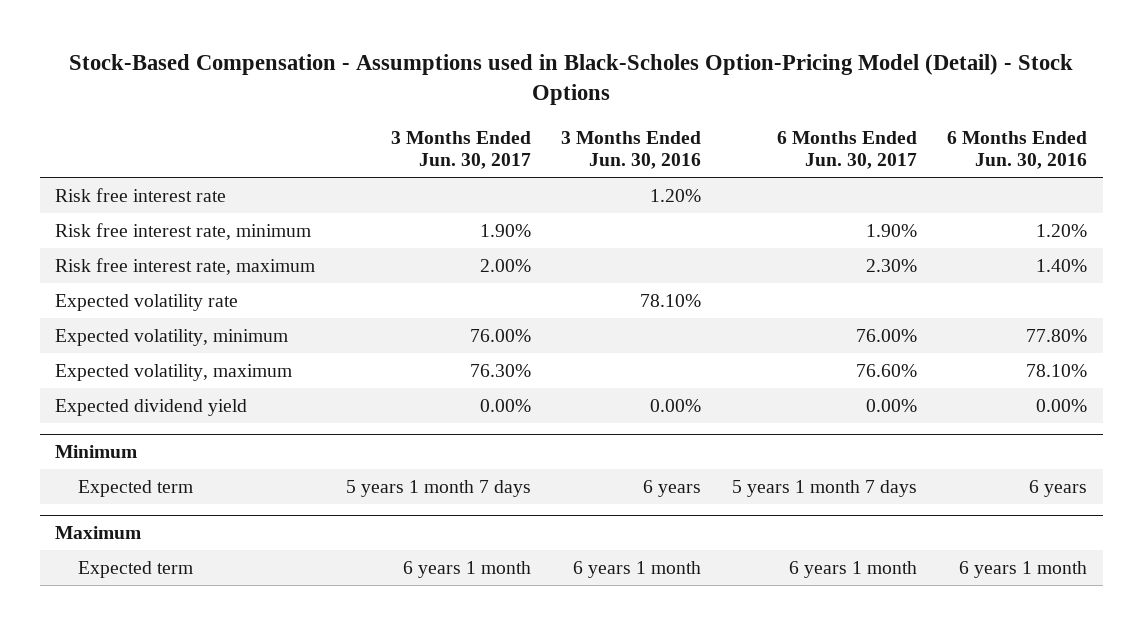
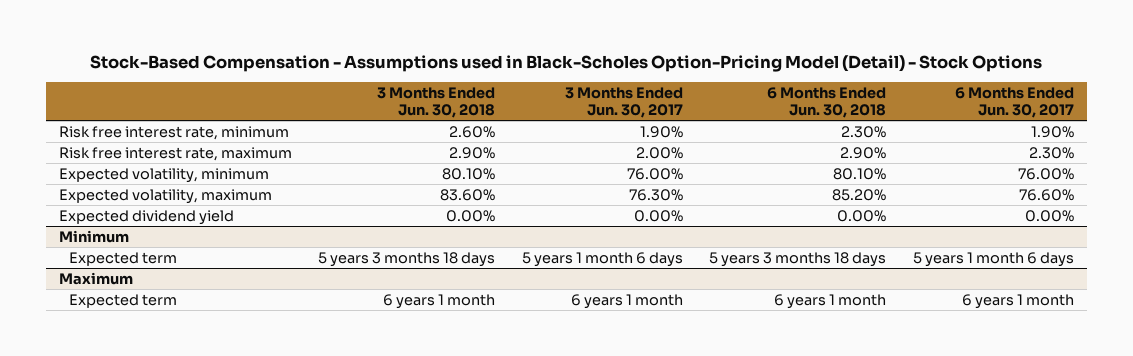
[561,130,702,170] 3 Months Ended Jun. 30, 2016 -> none
[947,130,1088,170] 6 Months Ended Jun. 30, 2016 -> none
none -> [377,87,496,118] 3 Months Ended Jun. 30, 2018
none -> [767,87,887,118] 6 Months Ended Jun. 30, 2018
[55,187,227,202] Risk free interest rate -> none
[55,293,239,311] Expected volatility rate -> none
[345,479,531,497] 5 years 1 month 7 days -> [521,251,683,267] 5 years 1 month 6 days
[731,479,917,497] 5 years 1 month 7 days -> [912,251,1074,267] 5 years 1 month 6 days

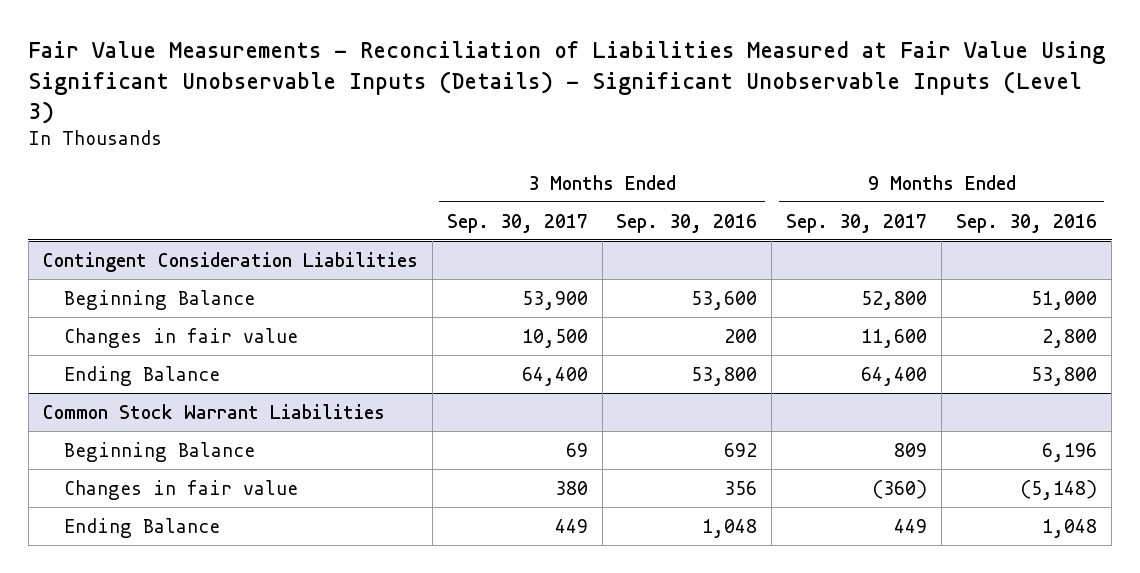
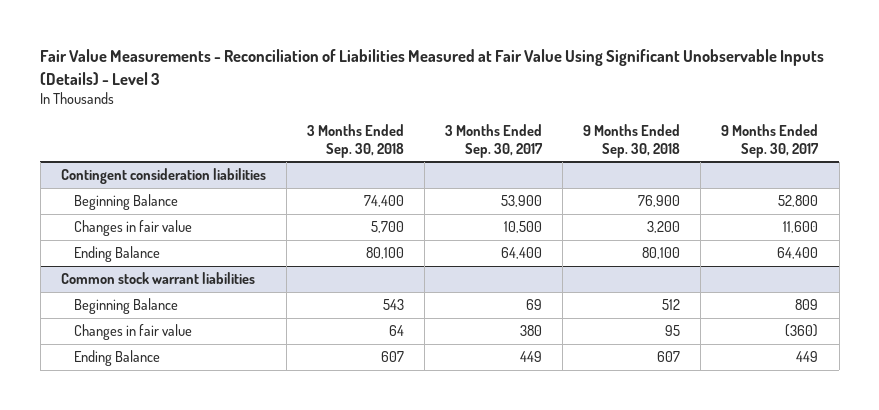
[28,41,1106,124] Fair Value Measurements - Reconciliation of Liabilities Measured at Fair Value Using Significant Unobservable Inputs (Details) - Significant Unobservable Inputs (Level 3) -> [40,49,825,85] Fair Value Measurements - Reconciliation of Liabilities Measured at Fair Value Using Significant Unobservable Inputs (Details) - Level 3
[616,213,758,233] Sep. 30, 2016 -> none
[956,213,1098,233] Sep. 30, 2016 -> none
none -> [306,124,404,158] 3 Months Ended Sep. 30, 2018
none -> [583,124,681,158] 9 Months Ended Sep. 30, 2018
[42,251,418,272] Contingent Consideration Liabilities -> [60,168,266,185] Contingent consideration liabilities
[42,403,385,419] Common Stock Warrant Liabilities -> [60,272,255,285] Common stock warrant liabilities

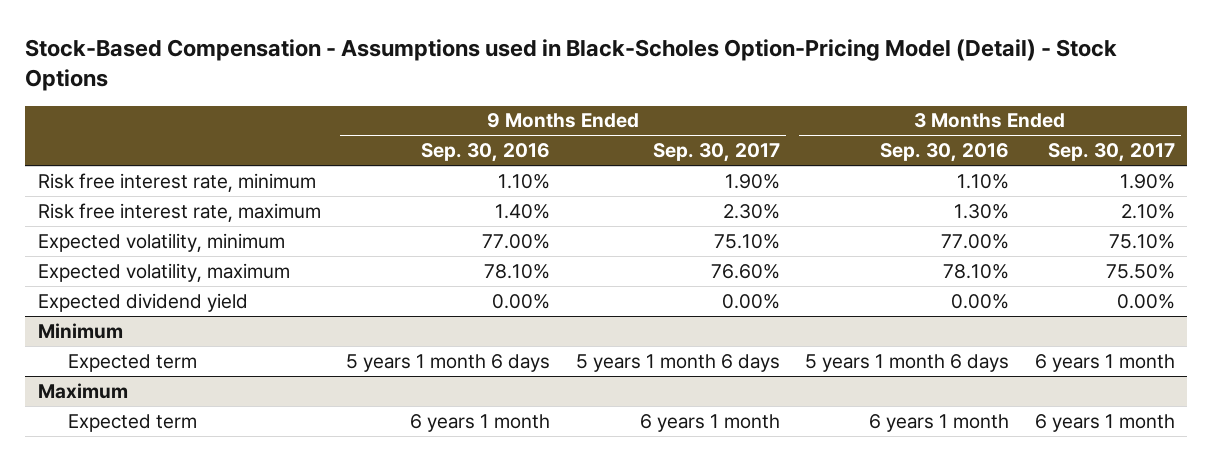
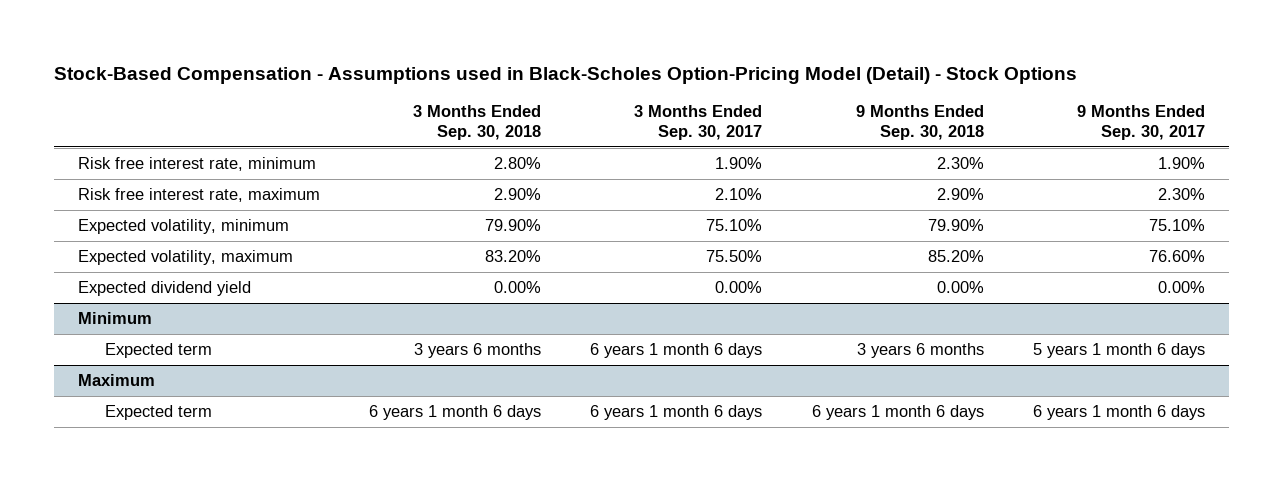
[421,143,551,163] Sep. 30, 2016 -> none
[880,143,1010,163] Sep. 30, 2016 -> none
none -> [413,105,542,141] 3 Months Ended Sep. 30, 2018
none -> [855,105,984,141] 9 Months Ended Sep. 30, 2018
[1034,353,1175,372] 6 years 1 month -> [590,343,763,359] 6 years 1 month 6 days
[639,413,780,432] 6 years 1 month -> [1032,405,1205,421] 6 years 1 month 6 days
[1034,413,1175,432] 6 years 1 month -> [590,405,763,421] 6 years 1 month 6 days

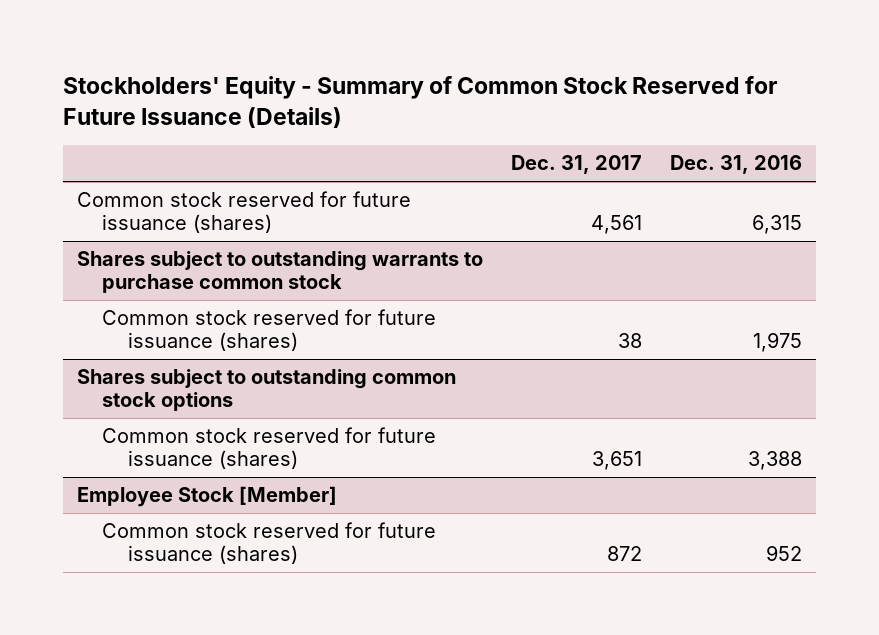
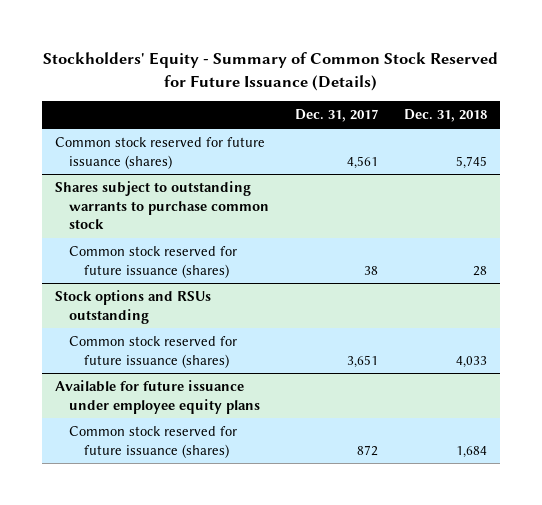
[670,155,803,175] Dec. 31, 2016 -> none
none -> [404,109,488,123] Dec. 31, 2018
[76,369,456,412] Shares subject to outstanding common stock options -> none
none -> [54,290,211,324] Stock options and RSUs outstanding
[76,486,337,508] Employee Stock [Member] -> [54,380,261,414] Available for future issuance under employee equity plans

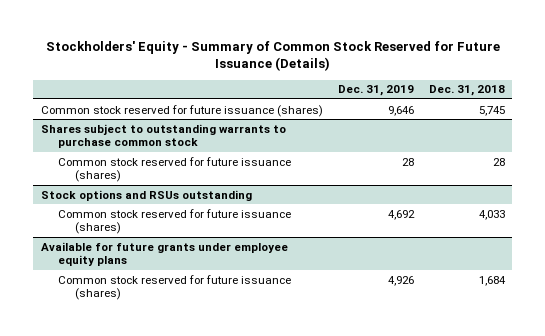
[295,109,379,123] Dec. 31, 2017 -> none
none -> [337,85,414,97] Dec. 31, 2019
[54,380,261,414] Available for future issuance under employee equity plans -> [40,241,288,267] Available for future grants under employee equity plans

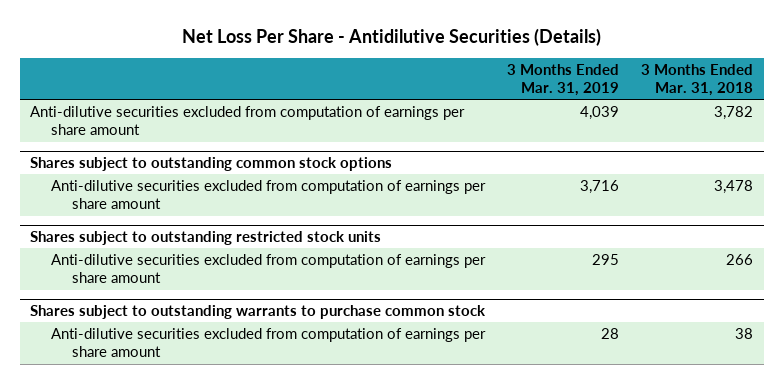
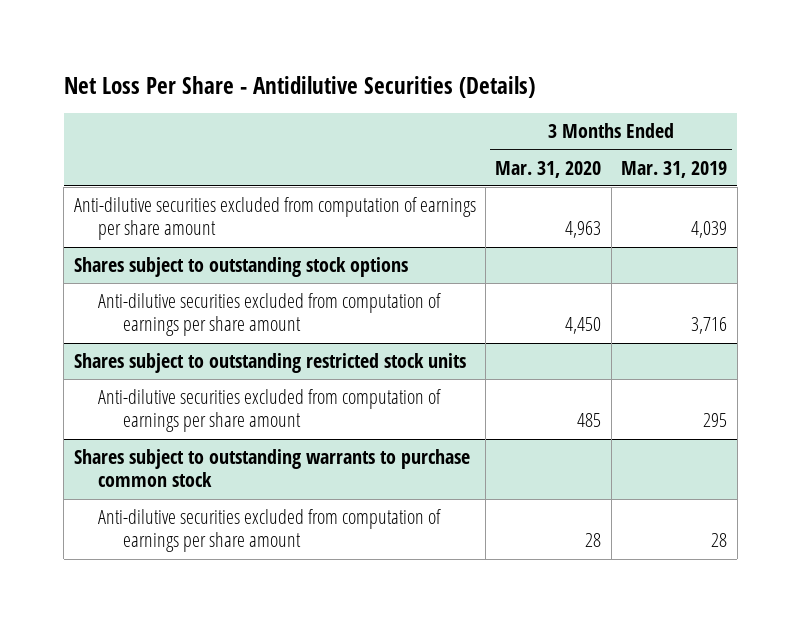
[640,63,753,97] 3 Months Ended Mar. 31, 2018 -> none
none -> [495,160,602,178] Mar. 31, 2020
[30,157,393,172] Shares subject to outstanding common stock options -> [73,257,408,278] Shares subject to outstanding stock options

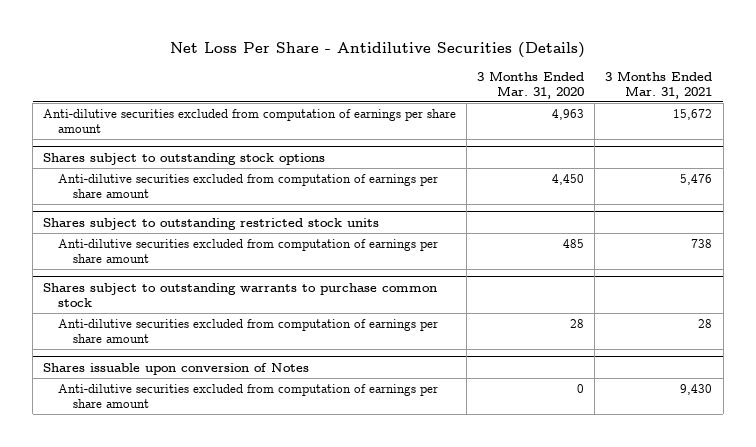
[621,160,728,178] Mar. 31, 2019 -> none
none -> [605,70,713,99] 3 Months Ended Mar. 31, 2021
none -> [43,362,310,375] Shares issuable upon conversion of Notes
none -> [58,384,439,409] Anti-dilutive securities excluded from computation of earnings per share amount

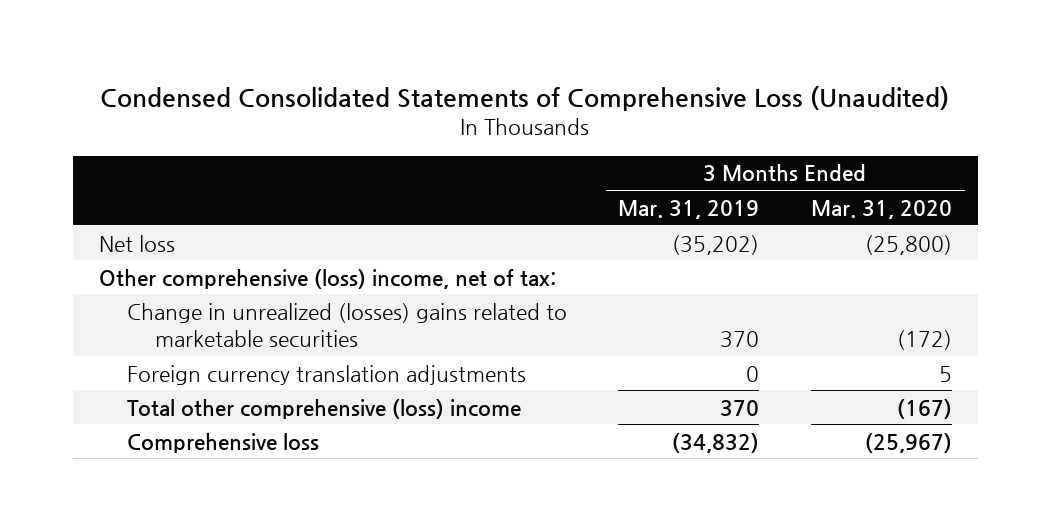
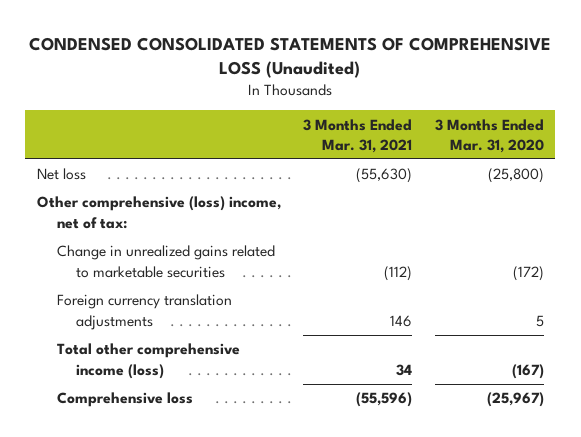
[100,85,950,111] Condensed Consolidated Statements of Comprehensive Loss (Unaudited) -> [29,36,552,78] CONDENSED CONSOLIDATED STATEMENTS OF COMPREHENSIVE LOSS (Unaudited)
[618,199,760,219] Mar. 31, 2019 -> none
none -> [303,118,413,153] 3 Months Ended Mar. 31, 2021
[126,302,567,347] Change in unrealized (losses) gains related to marketable securities -> [56,245,275,278] Change in unrealized gains related to marketable securities
[126,398,521,419] Total other comprehensive (loss) income -> [56,343,240,379] Total other comprehensive income (loss)

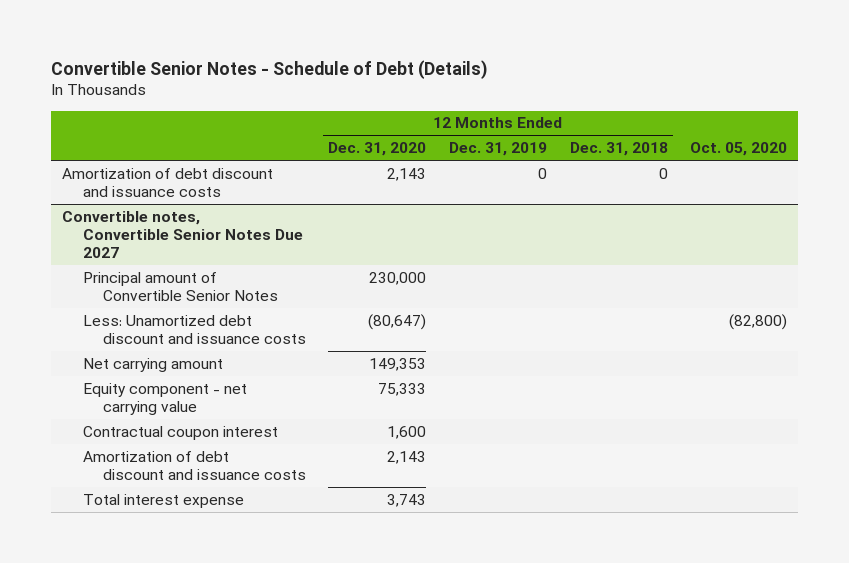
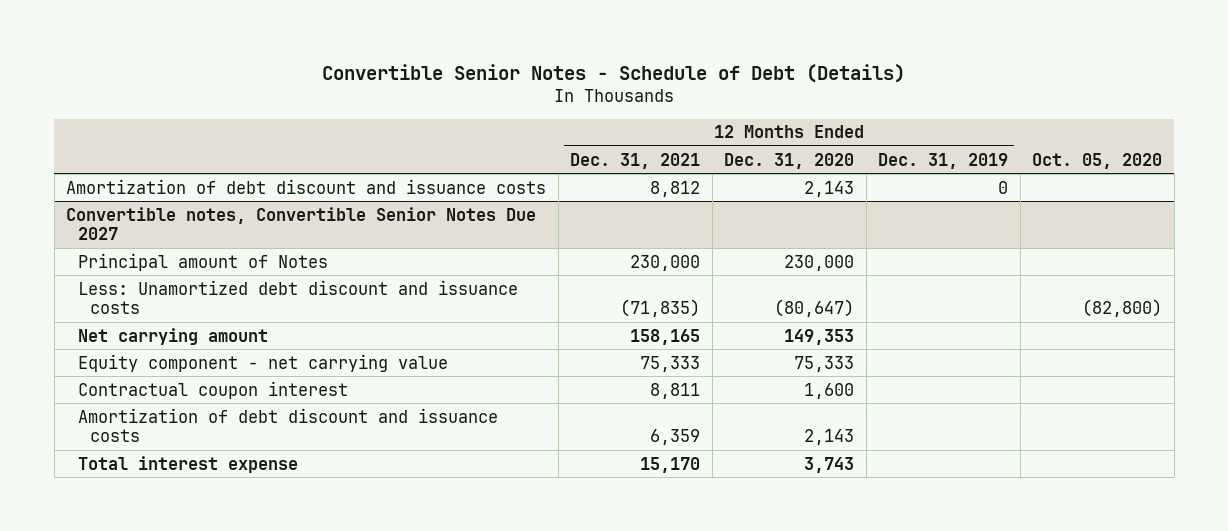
[569,142,668,157] Dec. 31, 2018 -> none
none -> [570,152,701,169] Dec. 31, 2021
[82,271,278,301] Principal amount of Convertible Senior Notes -> [78,252,329,271] Principal amount of Notes

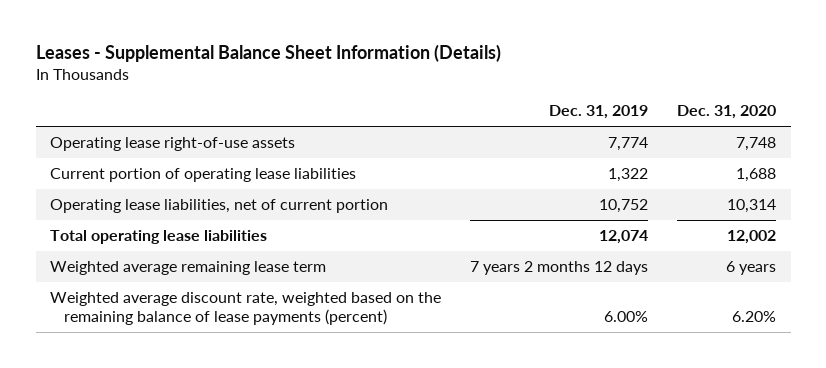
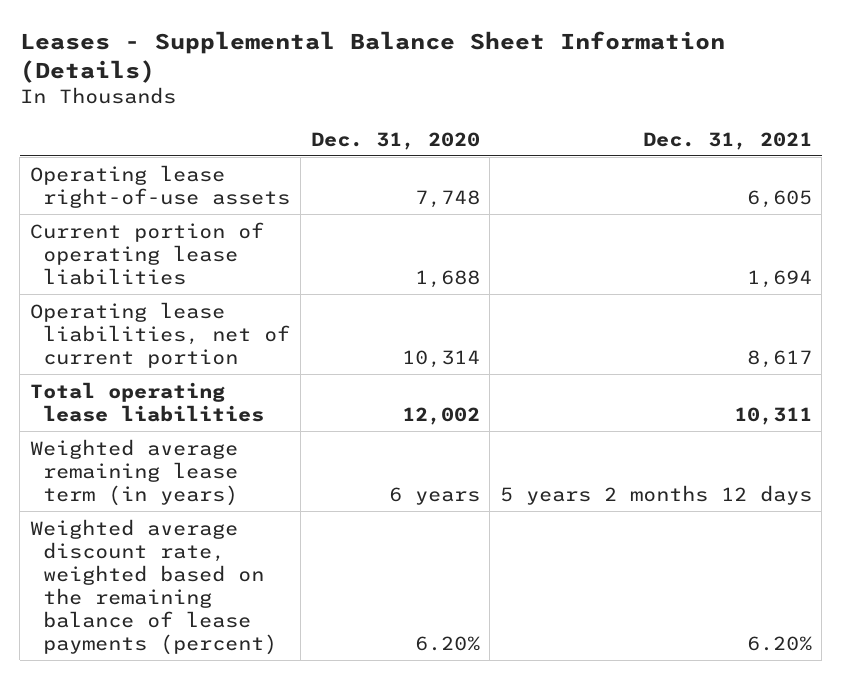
[549,105,649,120] Dec. 31, 2019 -> none
none -> [642,131,812,150] Dec. 31, 2021
[50,260,327,275] Weighted average remaining lease term -> [29,438,239,506] Weighted average remaining lease term (in years)

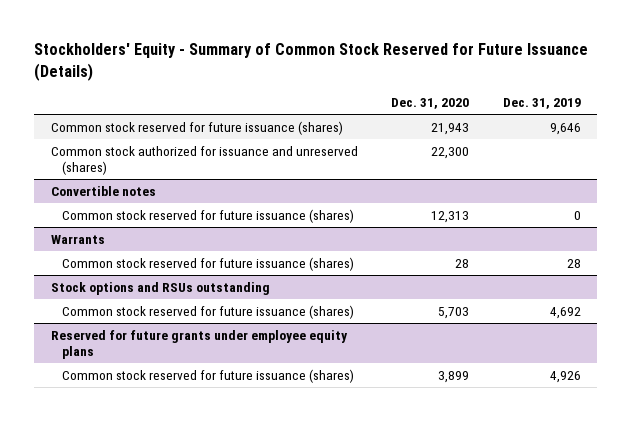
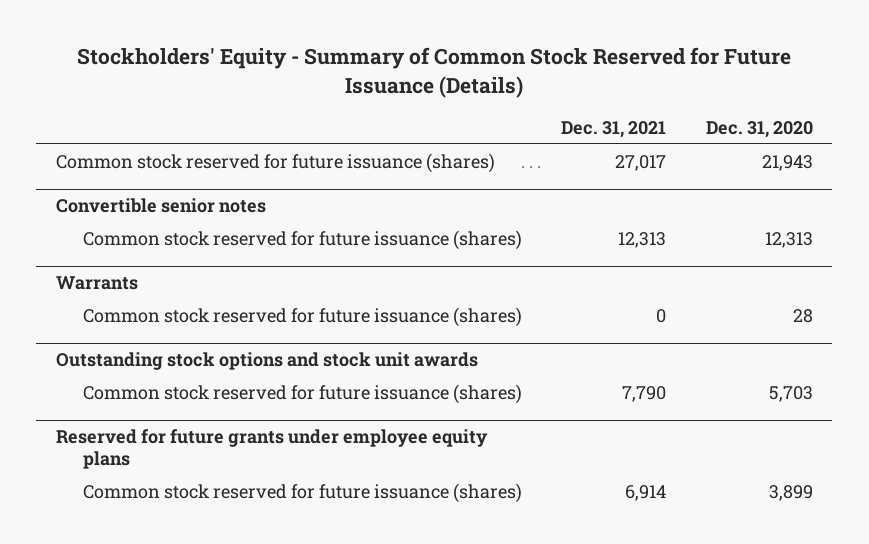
[502,98,581,110] Dec. 31, 2019 -> none
none -> [561,120,667,138] Dec. 31, 2021
[50,145,358,175] Common stock authorized for issuance and unreserved (shares) -> none
[50,185,156,196] Convertible notes -> [55,198,266,214] Convertible senior notes
[50,281,270,295] Stock options and RSUs outstanding -> [55,352,478,371] Outstanding stock options and stock unit awards

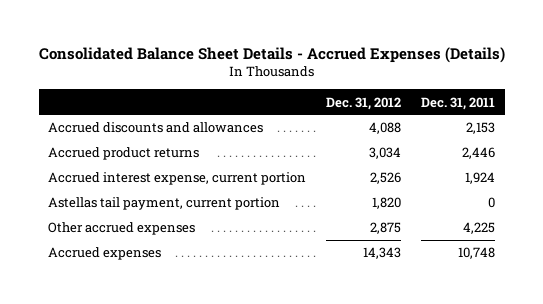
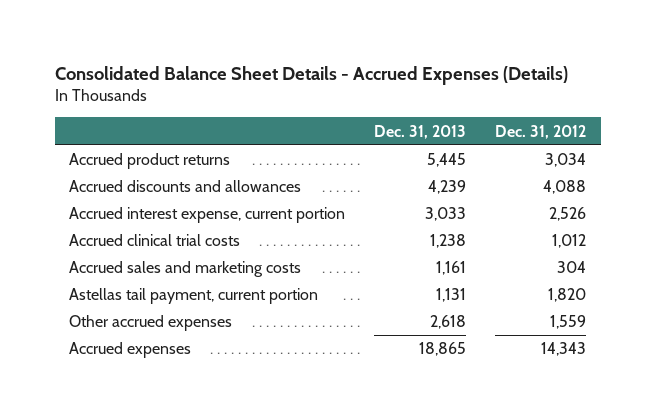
[420,96,495,110] Dec. 31, 2011 -> none
none -> [374,124,467,139] Dec. 31, 2013
[48,122,264,134] Accrued discounts and allowances -> [69,180,302,193] Accrued discounts and allowances
none -> [69,234,241,247] Accrued clinical trial costs
none -> [69,261,302,278] Accrued sales and marketing costs
[370,222,402,235] 2,875 -> [550,315,587,330] 1,559

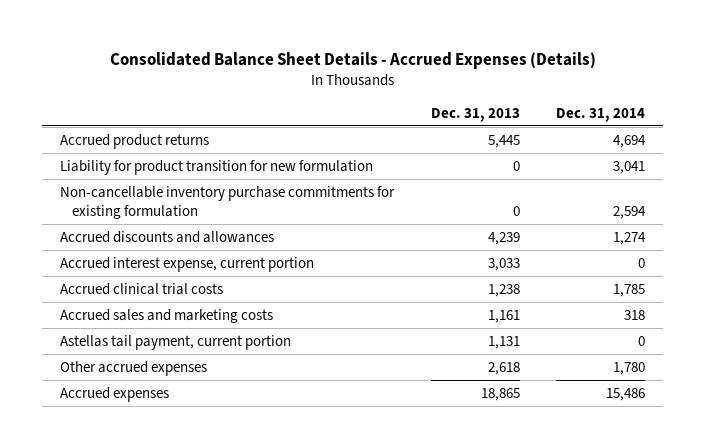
[495,124,587,139] Dec. 31, 2012 -> none
none -> [555,107,645,122] Dec. 31, 2014
none -> [60,159,374,175] Liability for product transition for new formulation
none -> [60,185,396,219] Non-cancellable inventory purchase commitments for existing formulation

